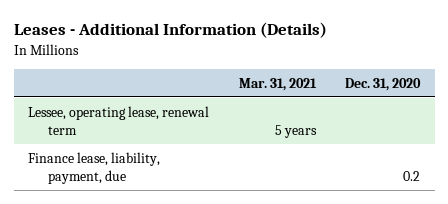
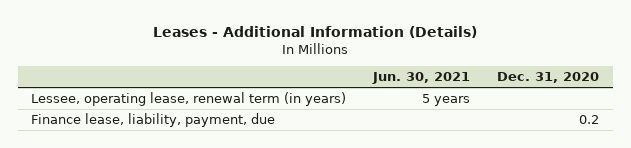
[238,77,317,91] Mar. 31, 2021 -> none
none -> [372,71,471,84] Jun. 30, 2021
[28,105,210,135] Lessee, operating lease, renewal term -> [31,91,347,106] Lessee, operating lease, renewal term (in years)

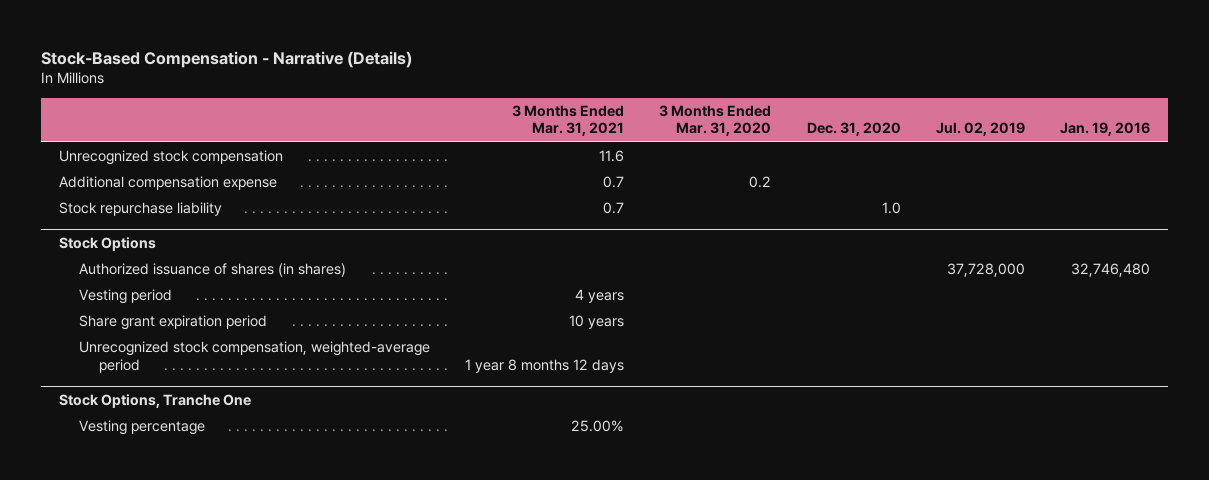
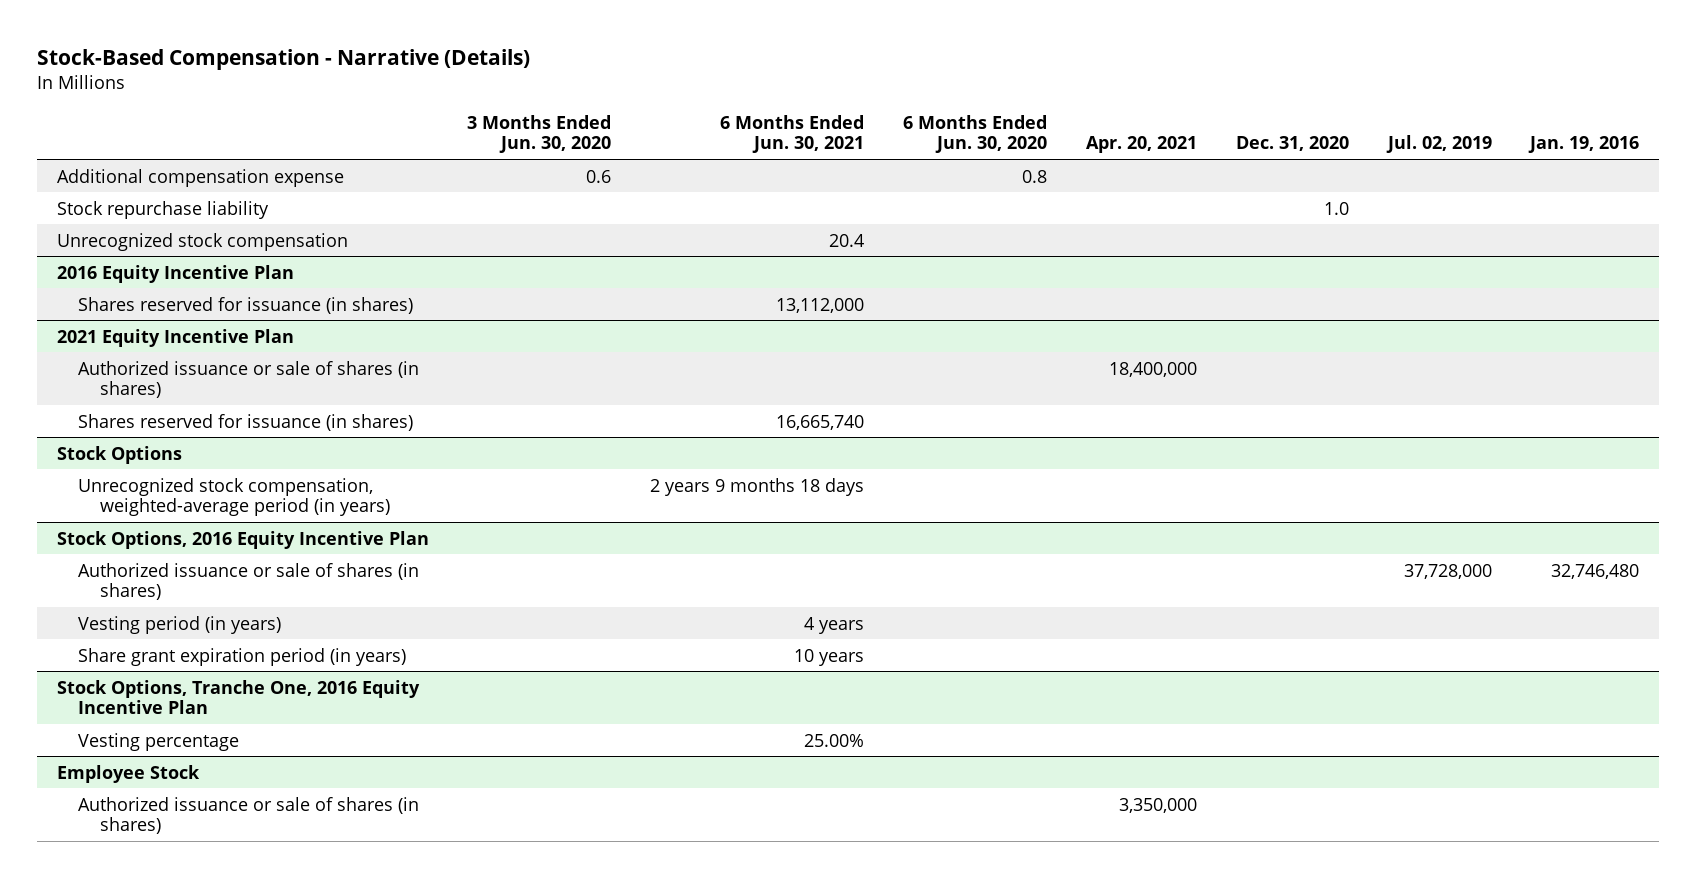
[512,104,625,137] 3 Months Ended Mar. 31, 2021 -> none
[659,104,772,137] 3 Months Ended Mar. 31, 2020 -> none
none -> [467,114,612,154] 3 Months Ended Jun. 30, 2020
none -> [720,114,865,154] 6 Months Ended Jun. 30, 2021
none -> [903,114,1048,154] 6 Months Ended Jun. 30, 2020
none -> [1085,136,1197,154] Apr. 20, 2021
[58,150,283,166] Unrecognized stock compensation -> [56,232,348,251] Unrecognized stock compensation
none -> [56,264,294,283] 2016 Equity Incentive Plan
none -> [78,296,414,314] Shares reserved for issuance (in shares)
none -> [56,328,294,347] 2021 Equity Incentive Plan
none -> [78,360,420,399] Authorized issuance or sale of shares (in shares)
none -> [78,413,414,431] Shares reserved for issuance (in shares)
[79,263,347,278] Authorized issuance of shares (in shares) -> none
[79,289,173,305] Vesting period -> none
[79,315,268,331] Share grant expiration period -> none
[79,341,431,373] Unrecognized stock compensation, weighted-average period -> [78,477,391,517] Unrecognized stock compensation, weighted-average period (in years)
none -> [56,530,429,549] Stock Options, 2016 Equity Incentive Plan
none -> [78,562,420,601] Authorized issuance or sale of shares (in shares)
none -> [78,615,282,634] Vesting period (in years)
none -> [78,647,407,666] Share grant expiration period (in years)
[58,394,251,409] Stock Options, Tranche One -> [56,679,420,715] Stock Options, Tranche One, 2016 Equity Incentive Plan
none -> [56,764,200,783] Employee Stock
none -> [78,796,420,835] Authorized issuance or sale of shares (in shares)

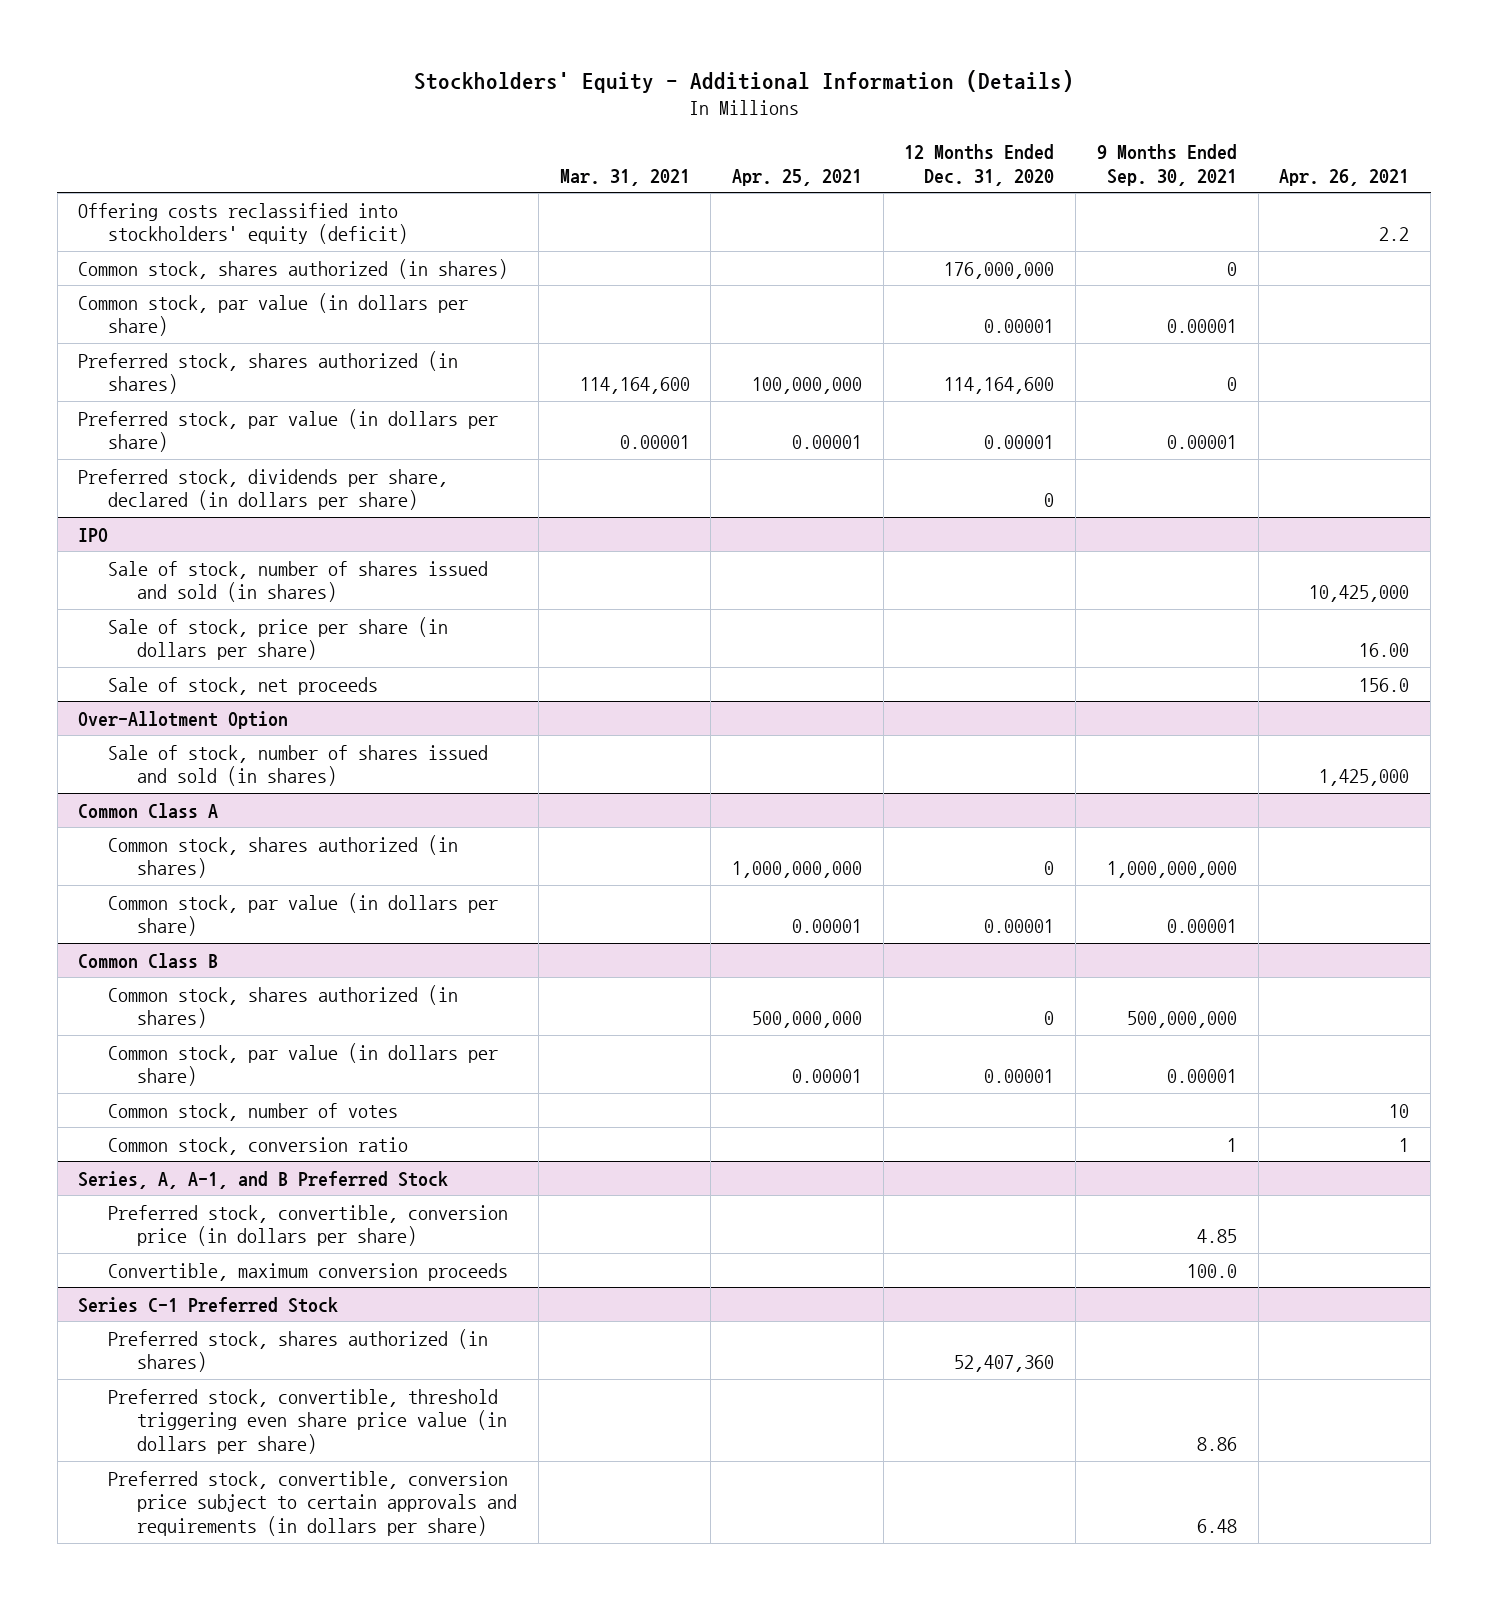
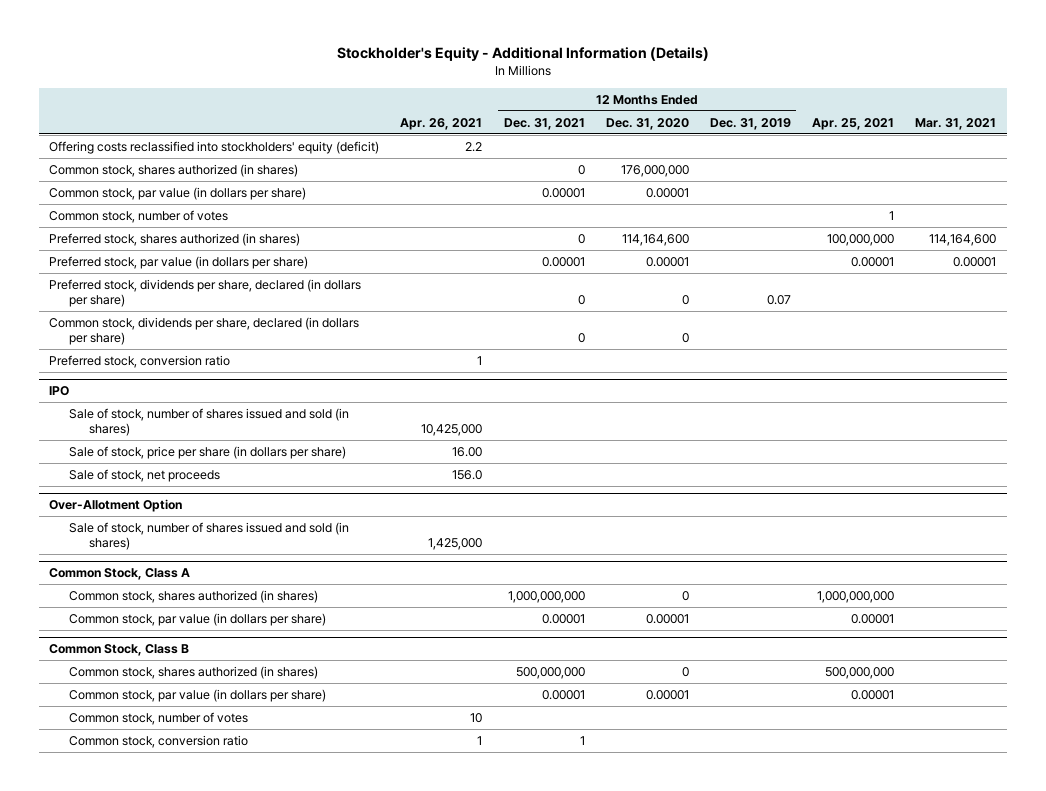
[413,69,1074,93] Stockholders' Equity - Additional Information (Details) -> [336,47,709,62] Stockholder's Equity - Additional Information (Details)
[1096,143,1237,186] 9 Months Ended Sep. 30, 2021 -> none
none -> [503,117,585,130] Dec. 31, 2021
none -> [709,117,791,130] Dec. 31, 2019
none -> [49,209,229,223] Common stock, number of votes
none -> [49,316,360,346] Common stock, dividends per share, declared (in dollars per share)
none -> [49,354,231,368] Preferred stock, conversion ratio
[78,802,219,818] Common Class A -> [49,568,191,581] Common Stock, Class A
[78,952,219,968] Common Class B -> [49,644,190,657] Common Stock, Class B
[78,1170,449,1189] Series, A, A-1, and B Preferred Stock -> none
[107,1204,508,1247] Preferred stock, convertible, conversion price (in dollars per share) -> none
[107,1262,508,1281] Convertible, maximum conversion proceeds -> none
[78,1296,339,1313] Series C-1 Preferred Stock -> none
[107,1328,488,1373] Preferred stock, shares authorized (in shares) -> none
[107,1388,508,1455] Preferred stock, convertible, threshold triggering even share price value (in dollars per share) -> none
[107,1470,518,1537] Preferred stock, convertible, conversion price subject to certain approvals and requirements (in dollars per share) -> none

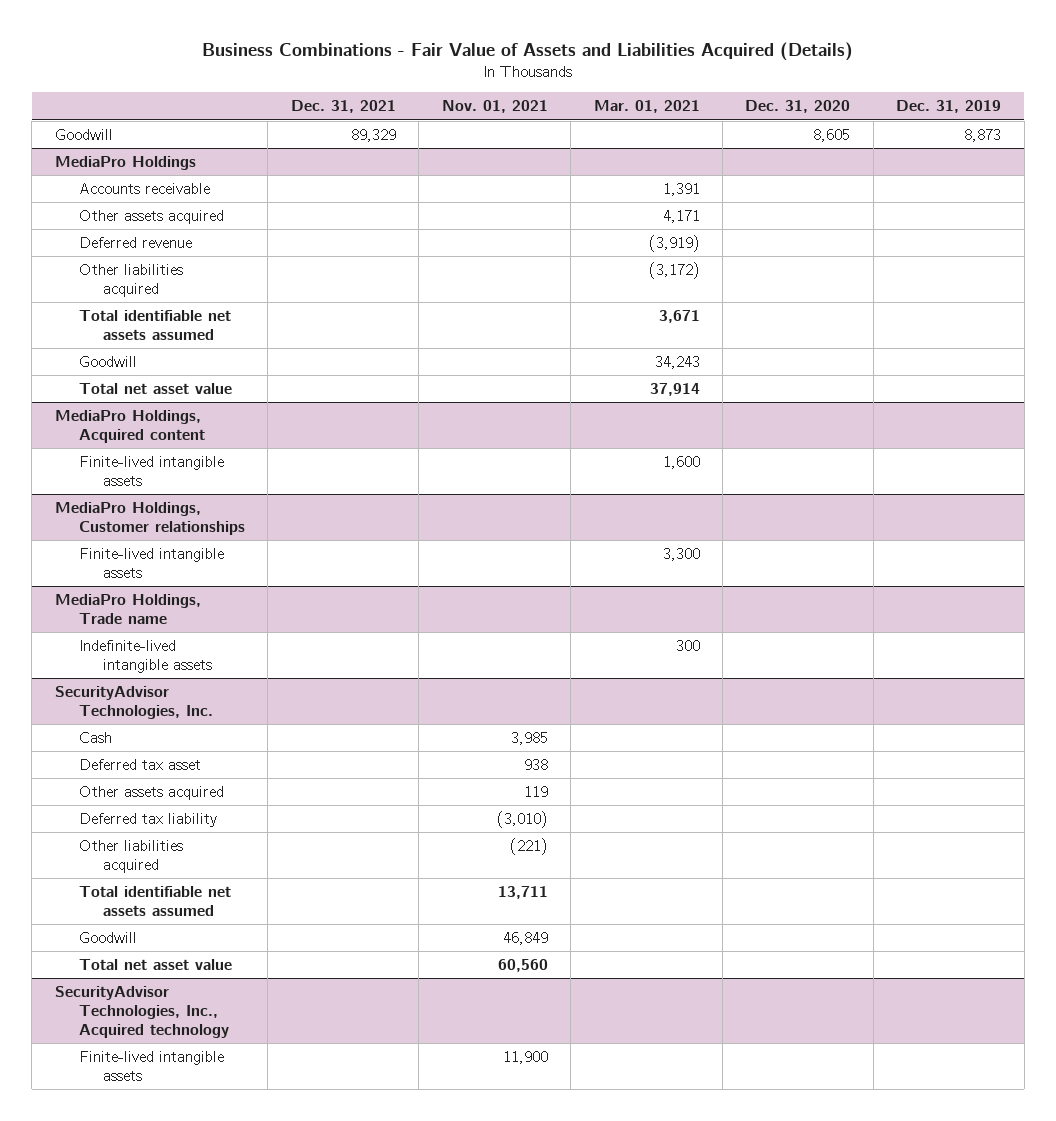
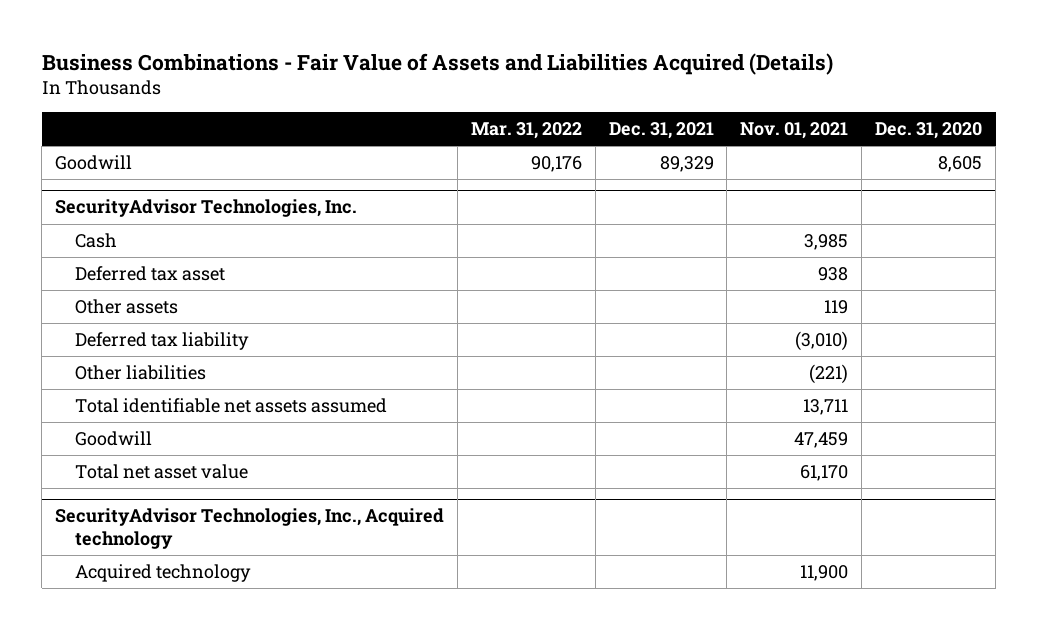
[593,100,700,114] Mar. 01, 2021 -> none
[896,100,1002,114] Dec. 31, 2019 -> none
none -> [470,122,582,140] Mar. 31, 2022
[54,155,196,170] MediaPro Holdings -> none
[78,182,210,194] Accounts receivable -> none
[78,209,224,224] Other assets acquired -> none
[78,236,192,248] Deferred revenue -> none
[78,263,183,297] Other liabilities acquired -> none
[78,309,231,340] Total identifiable net assets assumed -> none
[78,355,137,367] Goodwill -> none
[78,382,232,394] Total net asset value -> none
[54,409,205,443] MediaPro Holdings, Acquired content -> none
[78,455,224,486] Finite-lived intangible assets -> none
[54,501,245,535] MediaPro Holdings, Customer relationships -> none
[78,547,224,578] Finite-lived intangible assets -> none
[54,593,201,624] MediaPro Holdings, Trade name -> none
[78,639,213,673] Indefinite-lived intangible assets -> none
[78,785,224,800] Other assets acquired -> [75,299,179,315] Other assets
[78,839,183,873] Other liabilities acquired -> [75,365,207,381] Other liabilities
[502,931,548,945] 46,849 -> [794,432,849,449] 47,459
[497,958,548,972] 60,560 -> [800,465,849,482] 61,170
[78,1050,224,1081] Finite-lived intangible assets -> [75,564,252,583] Acquired technology

